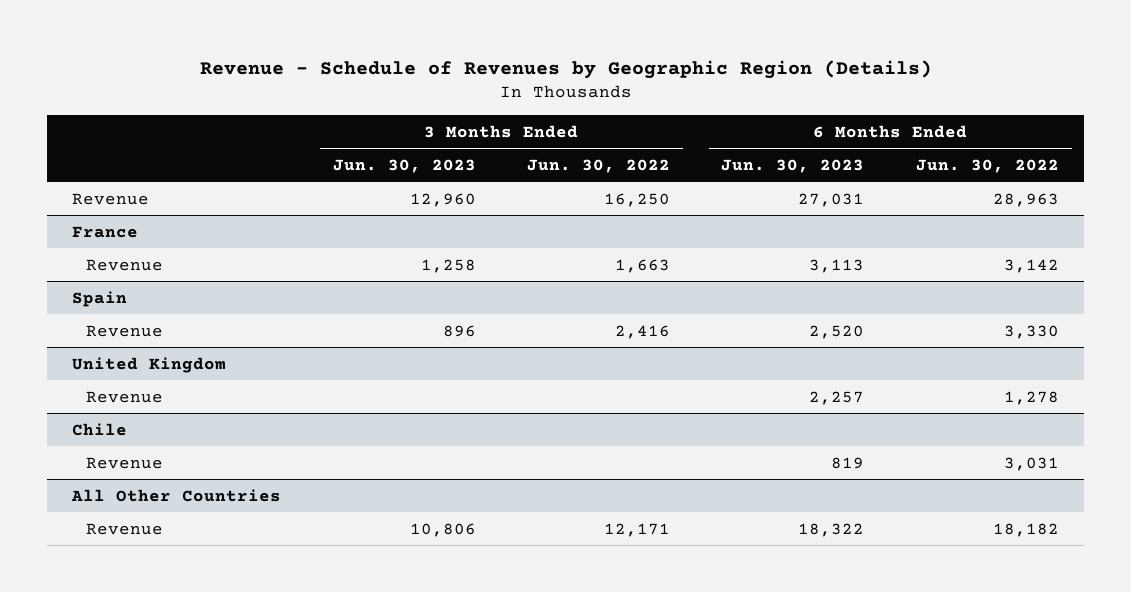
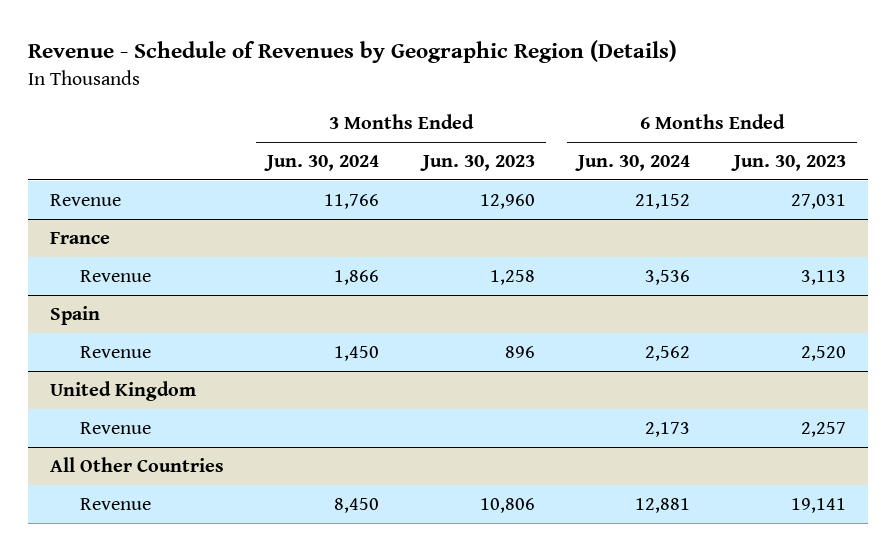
[527,158,671,173] Jun. 30, 2022 -> none
[915,158,1059,173] Jun. 30, 2022 -> none
none -> [264,154,380,171] Jun. 30, 2024
none -> [575,154,691,171] Jun. 30, 2024
[72,422,128,436] Chile -> none
[85,456,163,469] Revenue -> none
[798,522,865,537] 18,322 -> [790,497,846,513] 19,141

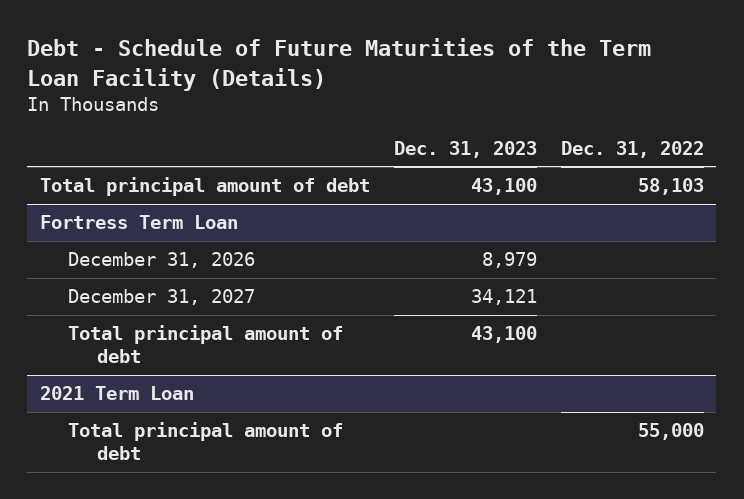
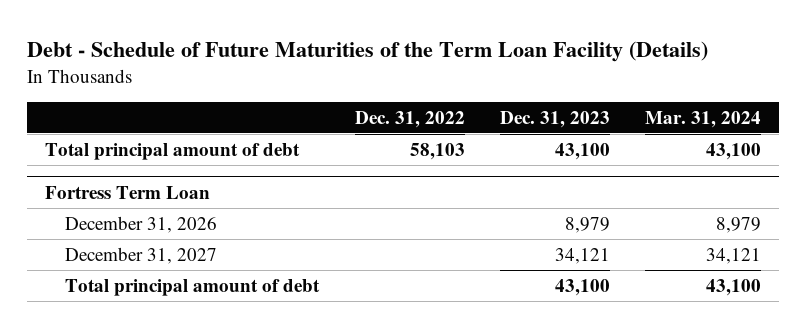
none -> [645,110,762,128] Mar. 31, 2024
[39,386,194,401] 2021 Term Loan -> none
[68,422,344,461] Total principal amount of debt -> none

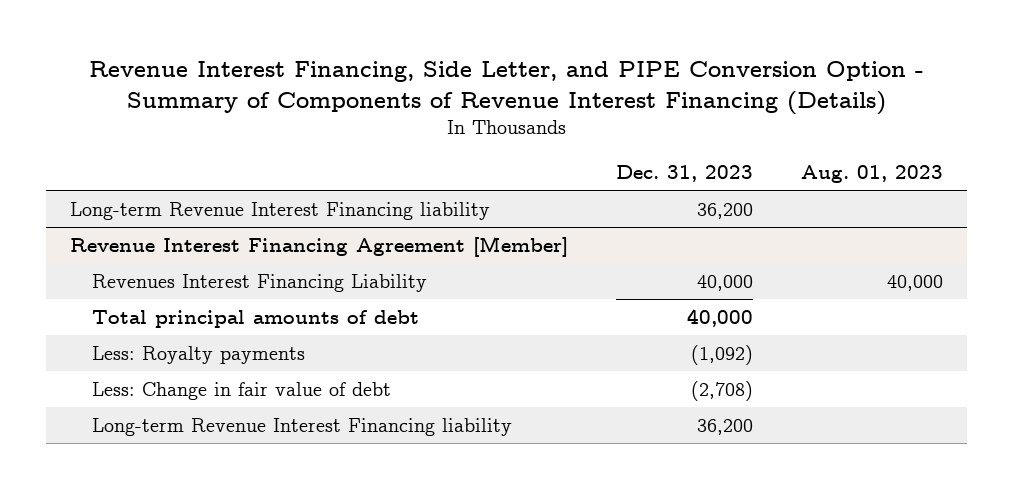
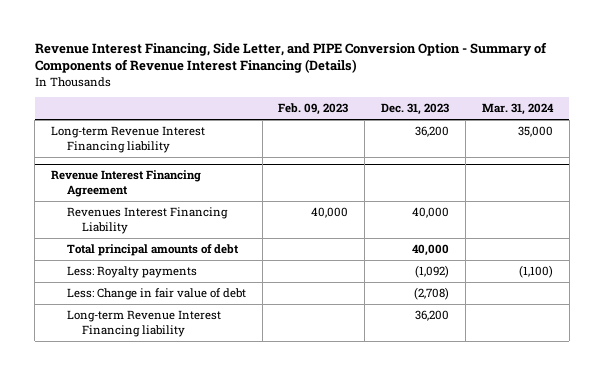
[801,165,944,184] Aug. 01, 2023 -> none
none -> [278,103,349,116] Feb. 09, 2023
none -> [482,103,555,116] Mar. 31, 2024
[70,235,569,257] Revenue Interest Financing Agreement [Member] -> [51,170,202,198] Revenue Interest Financing Agreement

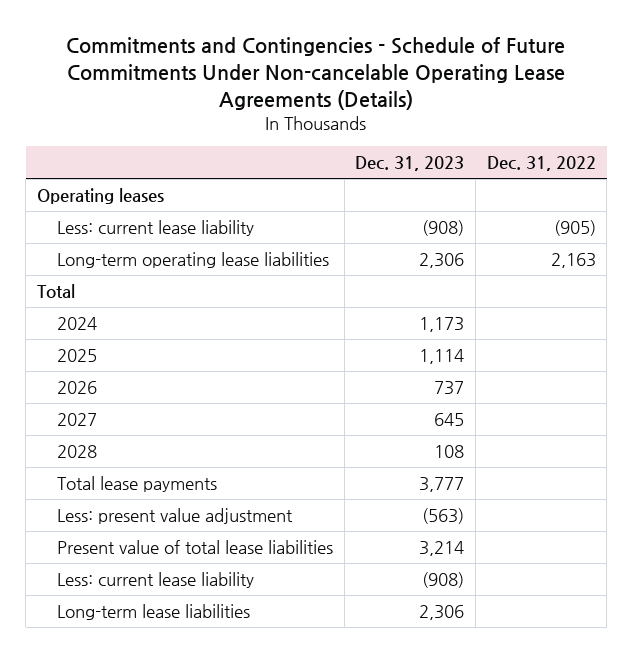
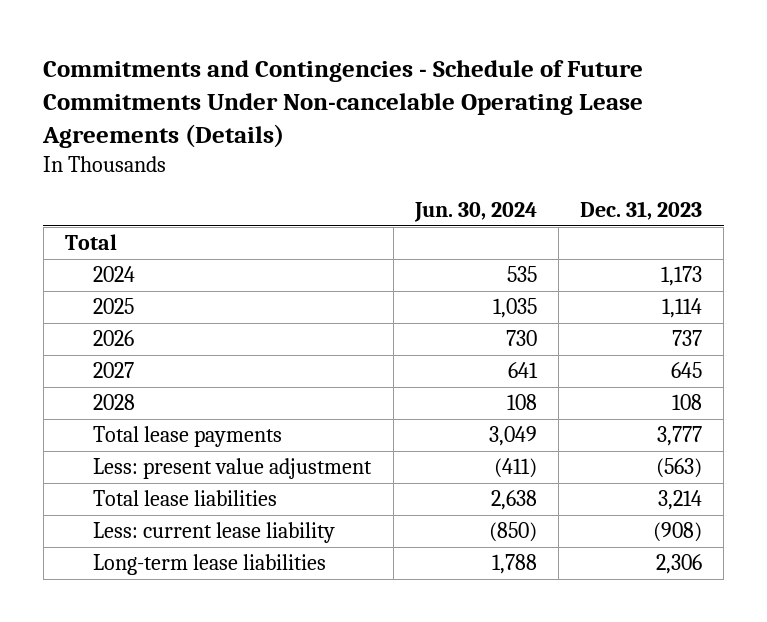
[486,156,596,172] Dec. 31, 2022 -> none
none -> [413,201,537,222] Jun. 30, 2024
[36,188,164,205] Operating leases -> none
[57,220,255,237] Less: current lease liability -> none
[57,252,330,269] Long-term operating lease liabilities -> none
[57,540,334,555] Present value of total lease liabilities -> [93,490,278,507] Total lease liabilities

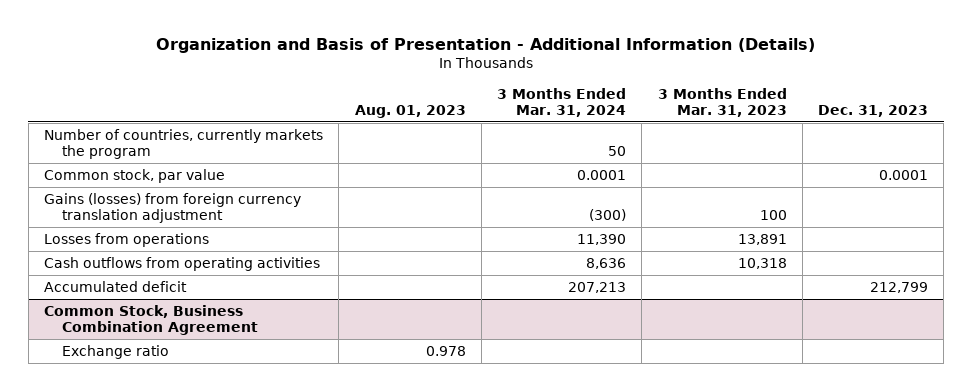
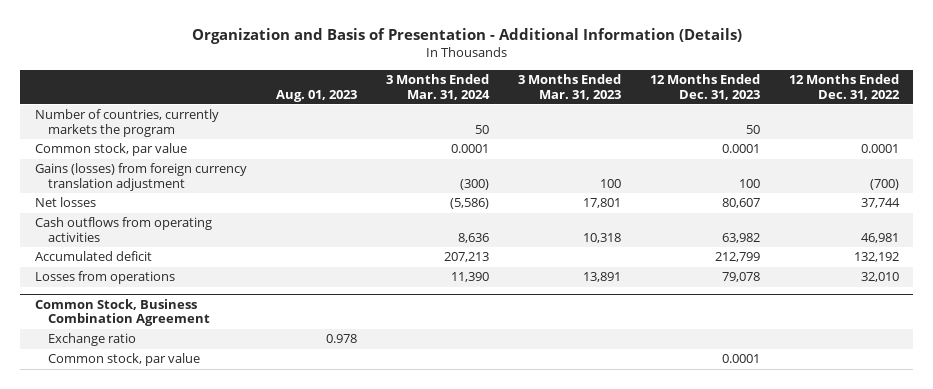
[818,104,929,117] Dec. 31, 2023 -> none
none -> [649,73,760,100] 12 Months Ended Dec. 31, 2023
none -> [788,73,900,100] 12 Months Ended Dec. 31, 2022
none -> [34,197,96,208] Net losses
[44,233,210,248] Losses from operations -> [34,271,175,285] Losses from operations
none -> [48,353,201,367] Common stock, par value

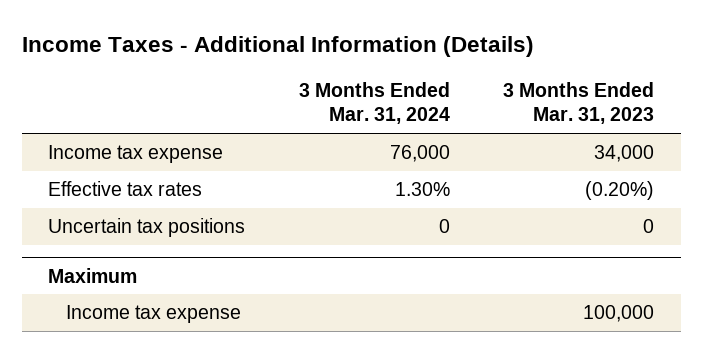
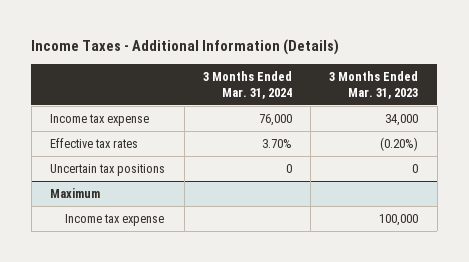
[394,182,450,197] 1.30% -> [261,138,292,148] 3.70%

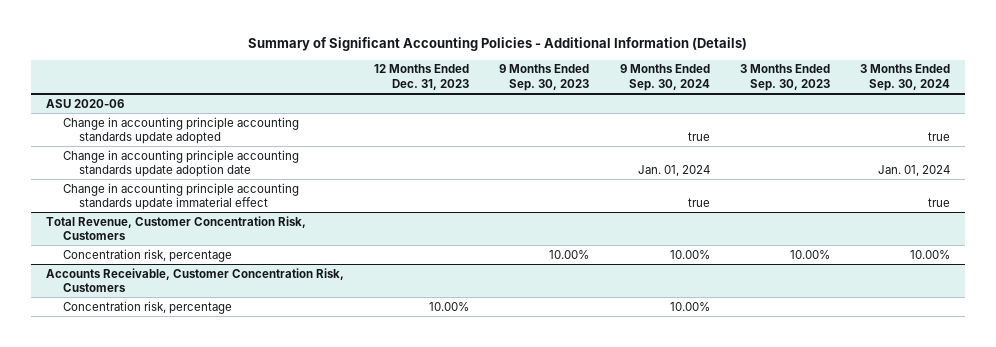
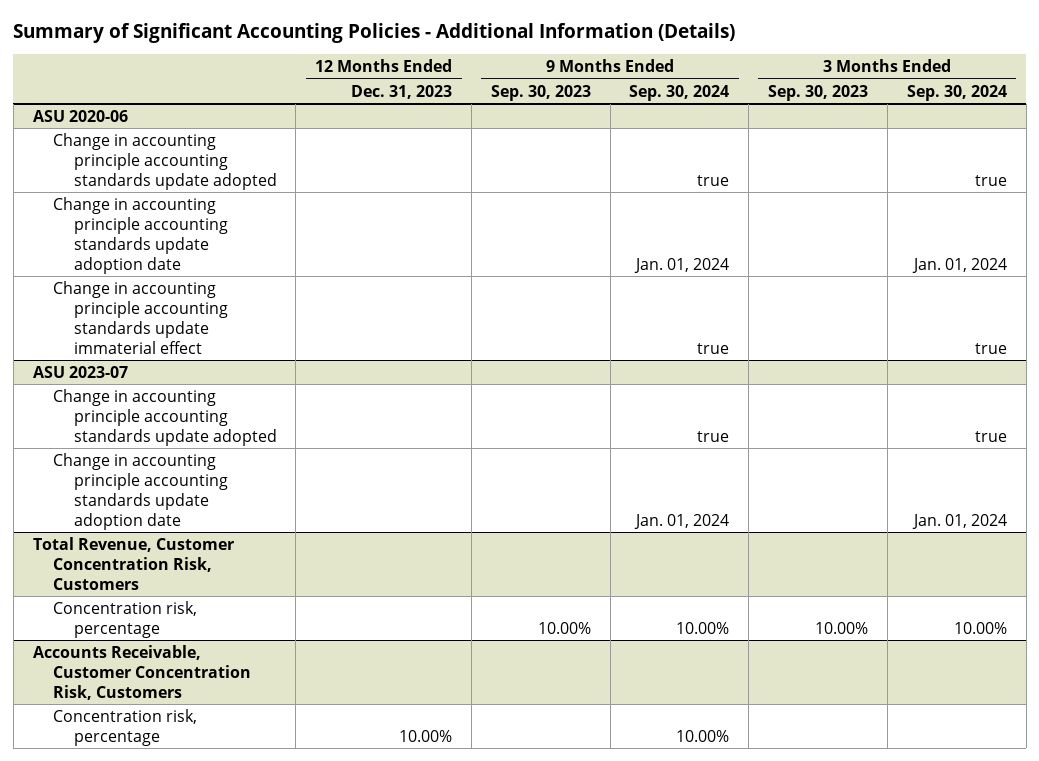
none -> [32,365,128,378] ASU 2023-07
none -> [53,388,277,446] Change in accounting principle accounting standards update adopted
none -> [53,452,228,531] Change in accounting principle accounting standards update adoption date

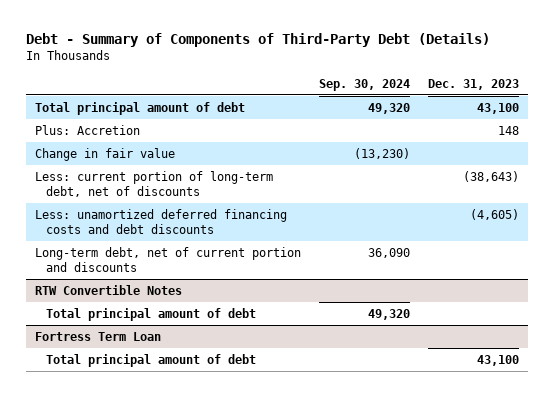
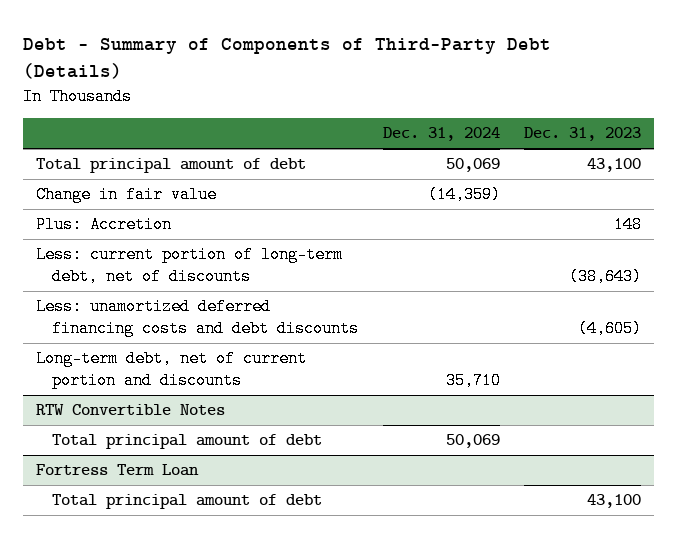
[319,78,411,91] Sep. 30, 2024 -> none
none -> [382,127,500,142] Dec. 31, 2024
[34,124,140,135] Plus: Accretion -> [35,216,172,234] Plus: Accretion

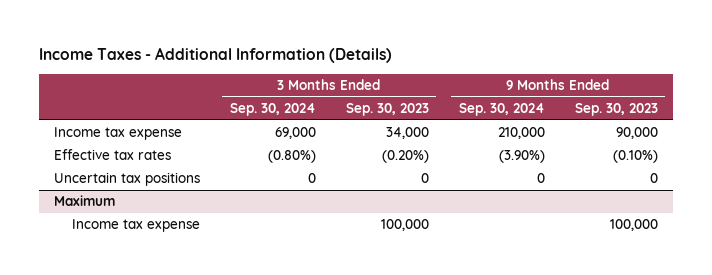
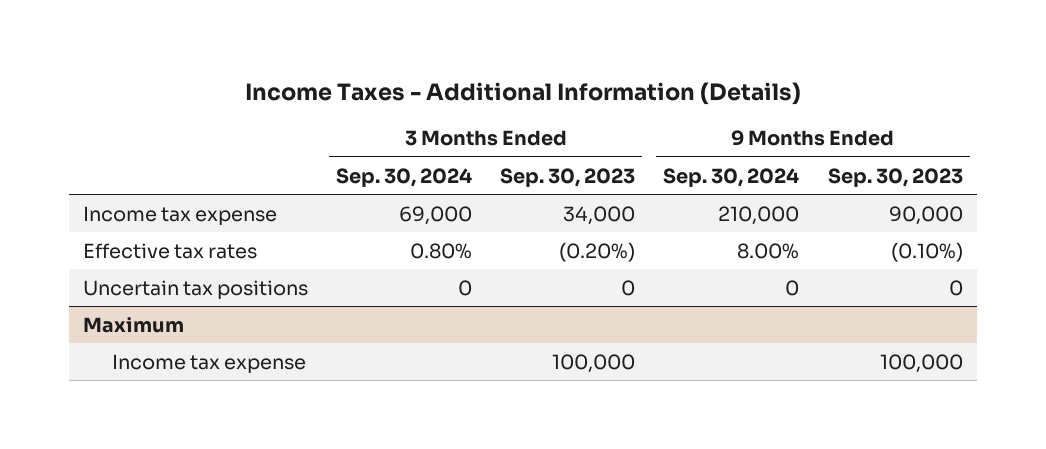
[267,150,316,164] (0.80%) -> [410,242,473,259] 0.80%
[498,150,545,164] (3.90%) -> [737,242,800,259] 8.00%

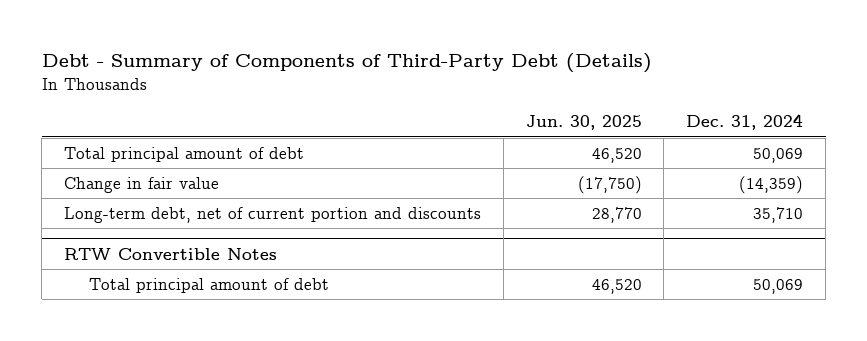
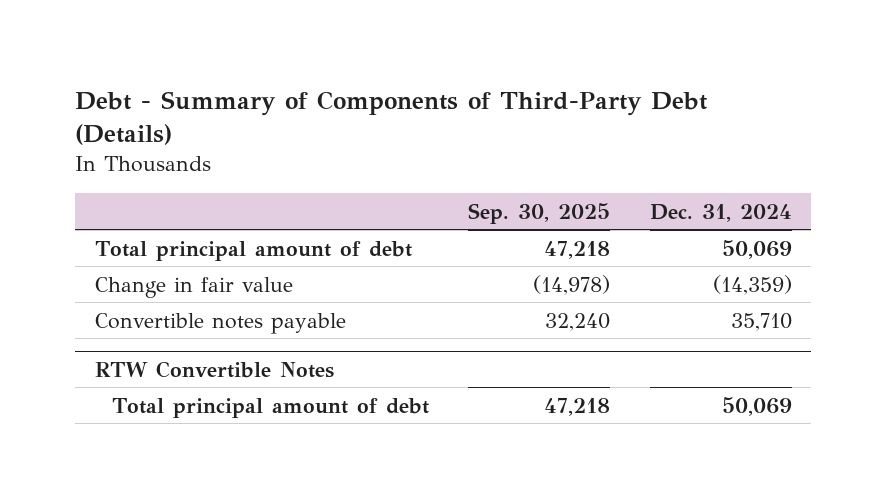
[525,115,642,131] Jun. 30, 2025 -> none
none -> [468,202,611,224] Sep. 30, 2025
[63,206,481,223] Long-term debt, net of current portion and discounts -> [94,312,346,334] Convertible notes payable

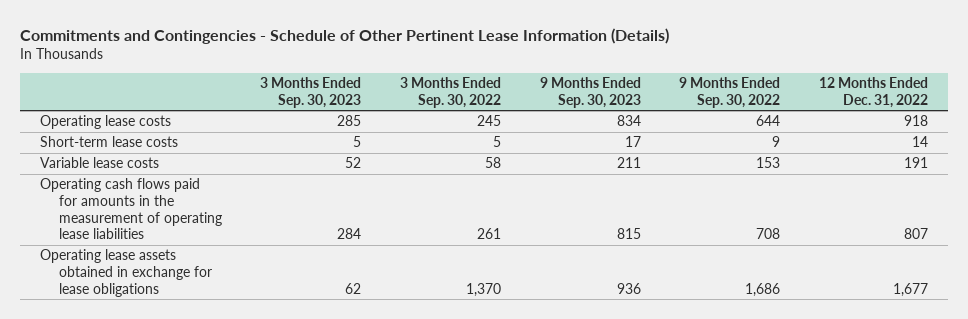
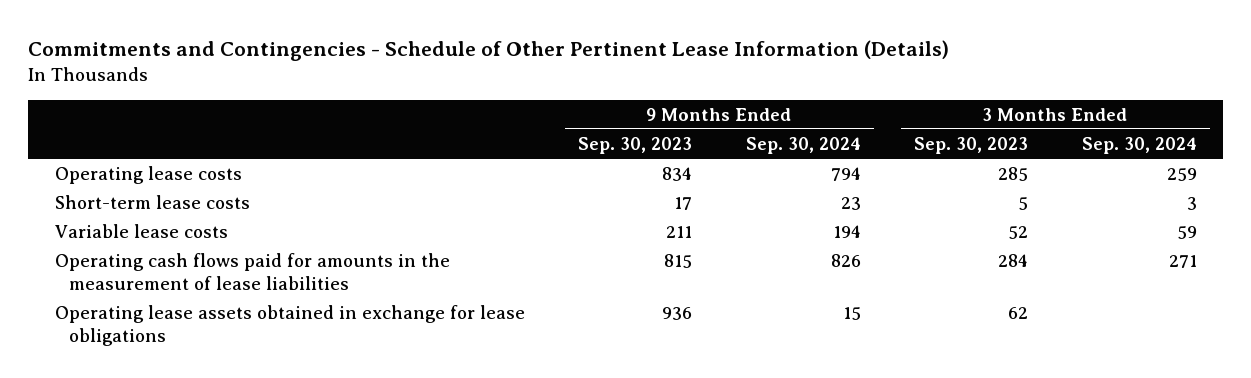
[400,76,502,108] 3 Months Ended Sep. 30, 2022 -> none
[679,76,781,108] 9 Months Ended Sep. 30, 2022 -> none
[819,76,929,108] 12 Months Ended Dec. 31, 2022 -> none
none -> [745,136,861,154] Sep. 30, 2024
none -> [1081,136,1197,154] Sep. 30, 2024
[39,178,222,240] Operating cash flows paid for amounts in the measurement of operating lease liabilities -> [54,253,450,291] Operating cash flows paid for amounts in the measurement of lease liabilities

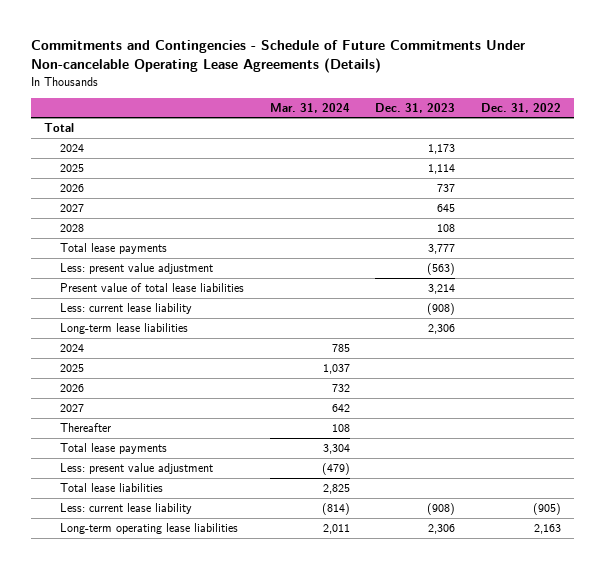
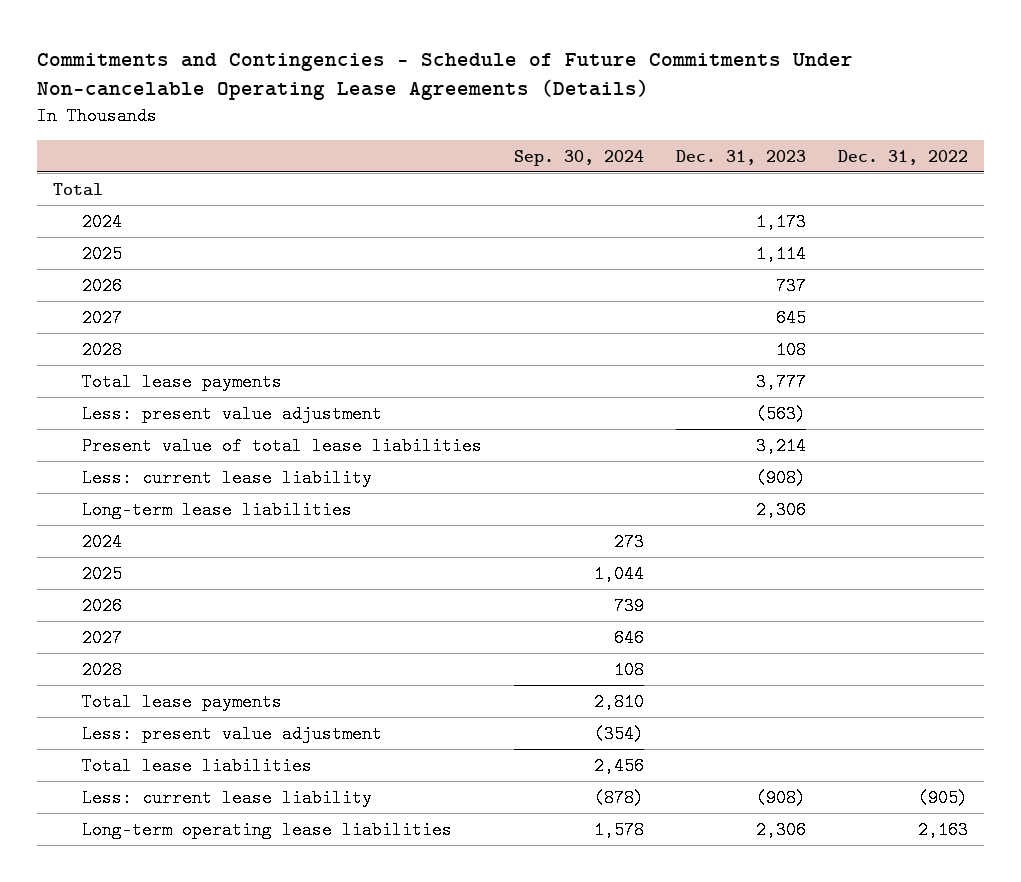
[269,102,350,113] Mar. 31, 2024 -> none
none -> [513,149,644,166] Sep. 30, 2024
[59,423,111,433] Thereafter -> [82,660,123,679] 2028

